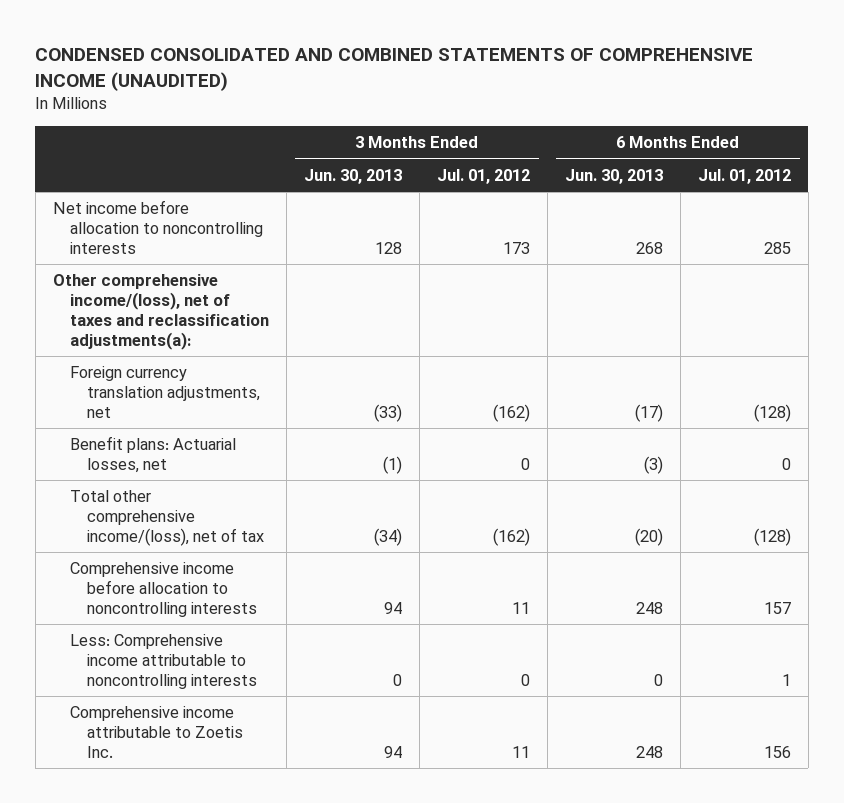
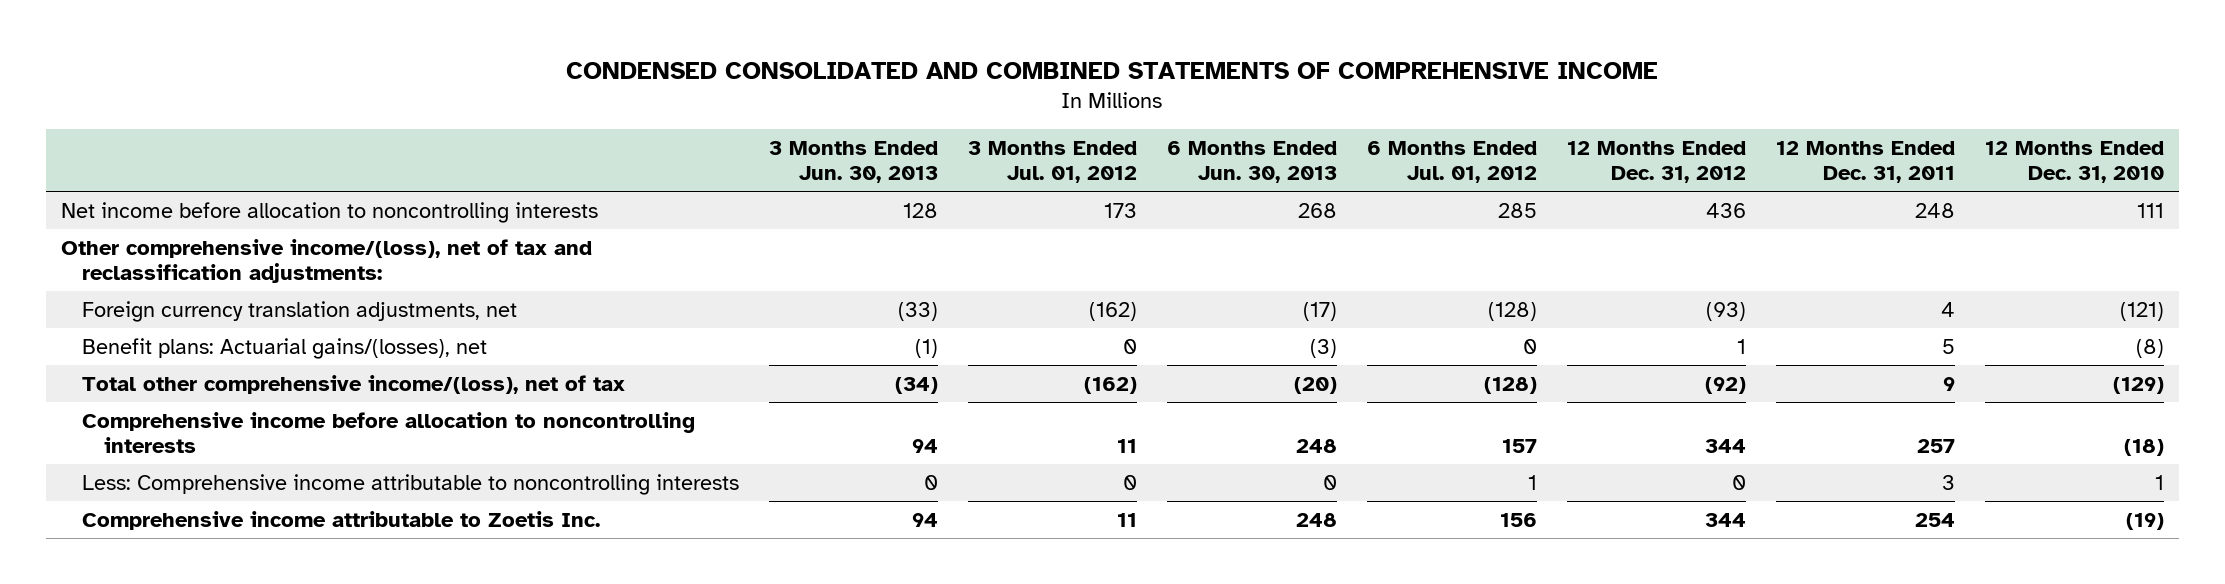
[35,48,754,91] CONDENSED CONSOLIDATED AND COMBINED STATEMENTS OF COMPREHENSIVE INCOME (UNAUDITED) -> [566,61,1659,79] CONDENSED CONSOLIDATED AND COMBINED STATEMENTS OF COMPREHENSIVE INCOME
none -> [1567,140,1747,184] 12 Months Ended Dec. 31, 2012
none -> [1776,140,1956,184] 12 Months Ended Dec. 31, 2011
none -> [1985,140,2165,184] 12 Months Ended Dec. 31, 2010
[52,274,270,350] Other comprehensive income/(loss), net of taxes and reclassification adjustments(a): -> [60,238,592,284] Other comprehensive income/(loss), net of tax and reclassification adjustments:
[70,436,237,474] Benefit plans: Actuarial losses, net -> [82,337,488,359] Benefit plans: Actuarial gains/(losses), net

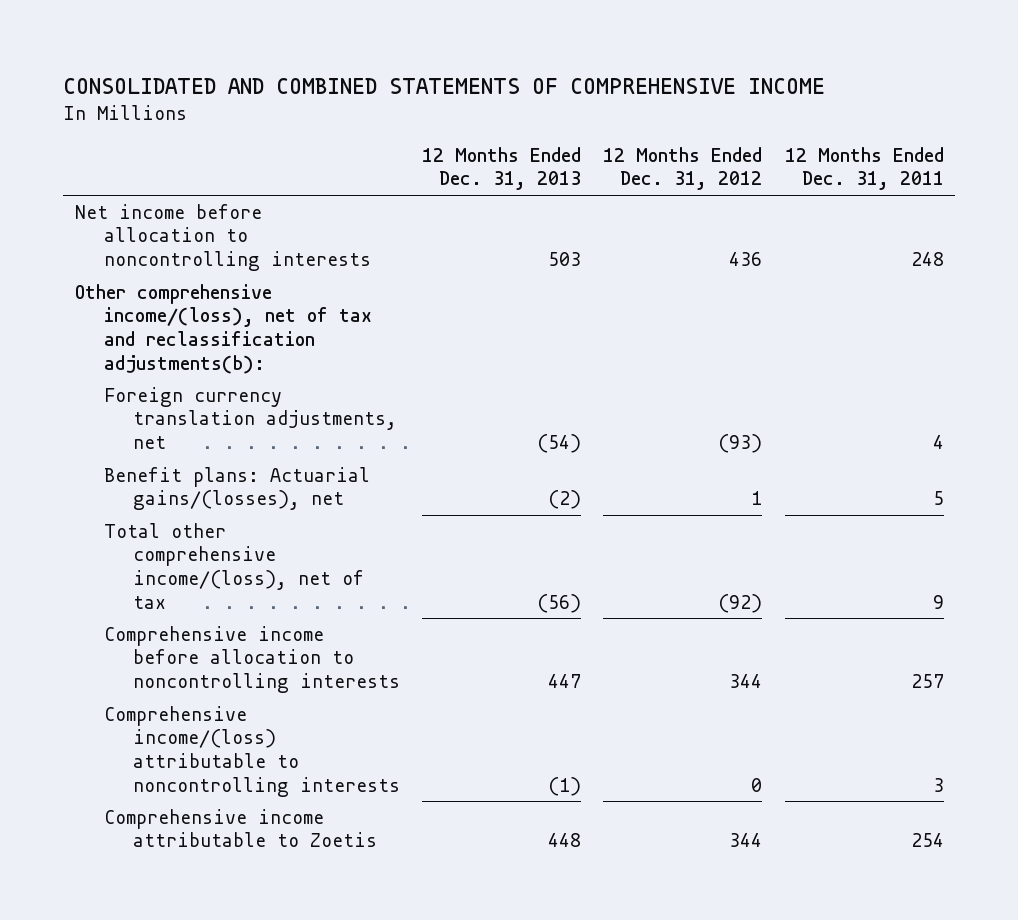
[566,61,1659,79] CONDENSED CONSOLIDATED AND COMBINED STATEMENTS OF COMPREHENSIVE INCOME -> [63,77,826,94] CONSOLIDATED AND COMBINED STATEMENTS OF COMPREHENSIVE INCOME
[769,140,939,184] 3 Months Ended Jun. 30, 2013 -> none
[968,140,1138,184] 3 Months Ended Jul. 01, 2012 -> none
[1167,140,1338,184] 6 Months Ended Jun. 30, 2013 -> none
[1367,140,1538,184] 6 Months Ended Jul. 01, 2012 -> none
[1985,140,2165,184] 12 Months Ended Dec. 31, 2010 -> none
none -> [422,146,582,191] 12 Months Ended Dec. 31, 2013
[60,238,592,284] Other comprehensive income/(loss), net of tax and reclassification adjustments: -> [74,283,372,374] Other comprehensive income/(loss), net of tax and reclassification adjustments(b):
[82,473,740,495] Less: Comprehensive income attributable to noncontrolling interests -> [103,705,401,797] Comprehensive income/(loss) attributable to noncontrolling interests
[82,510,601,530] Comprehensive income attributable to Zoetis Inc. -> [103,808,378,848] Comprehensive income attributable to Zoetis

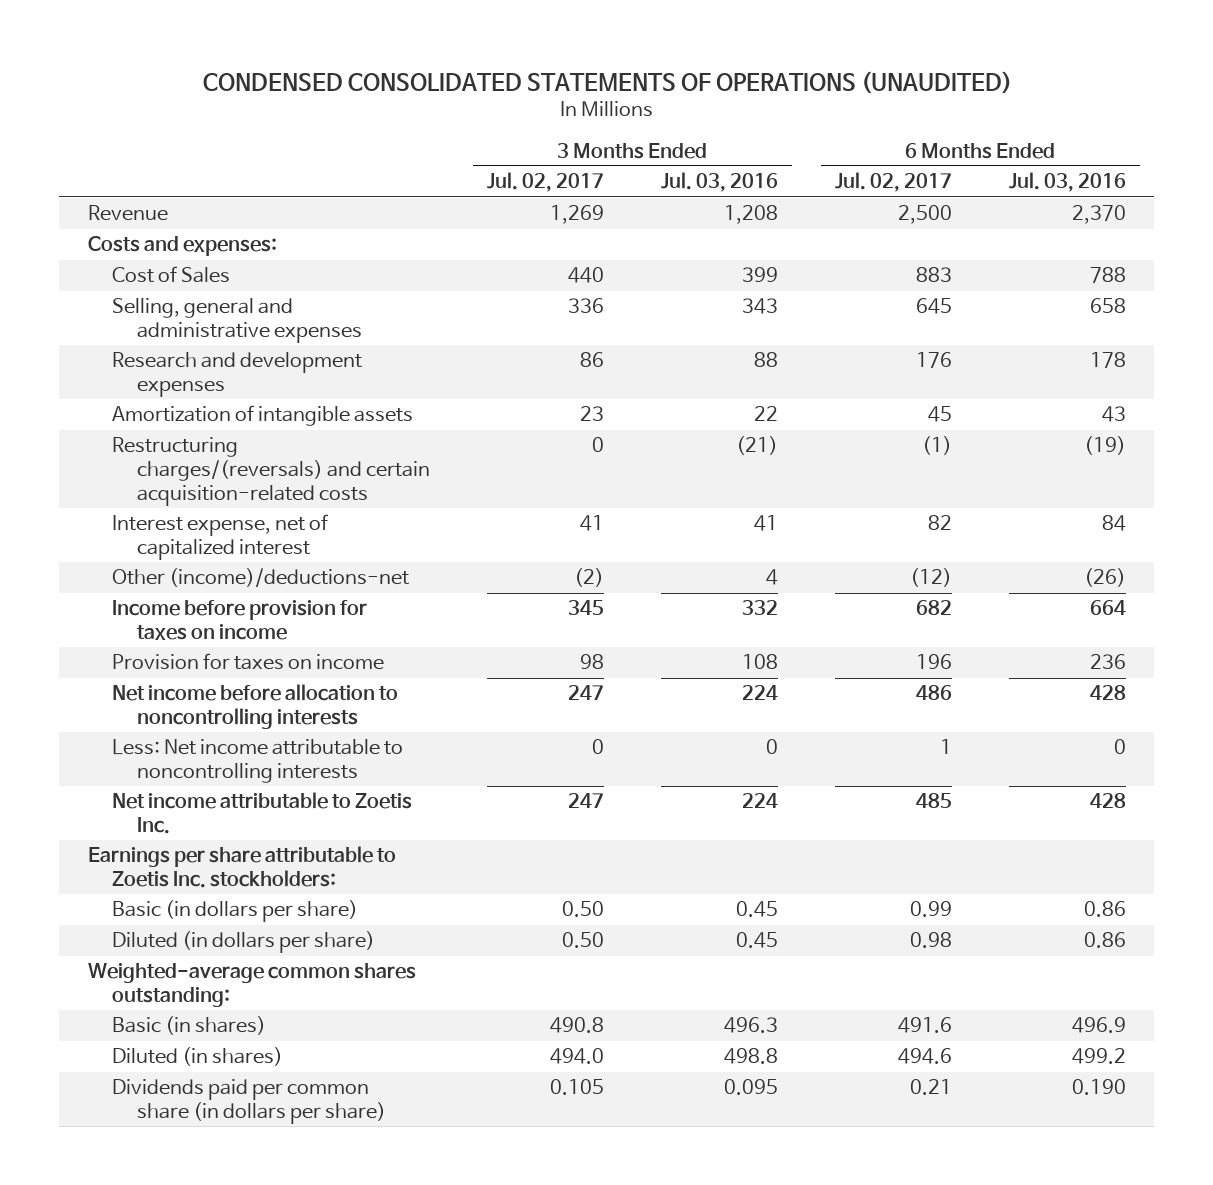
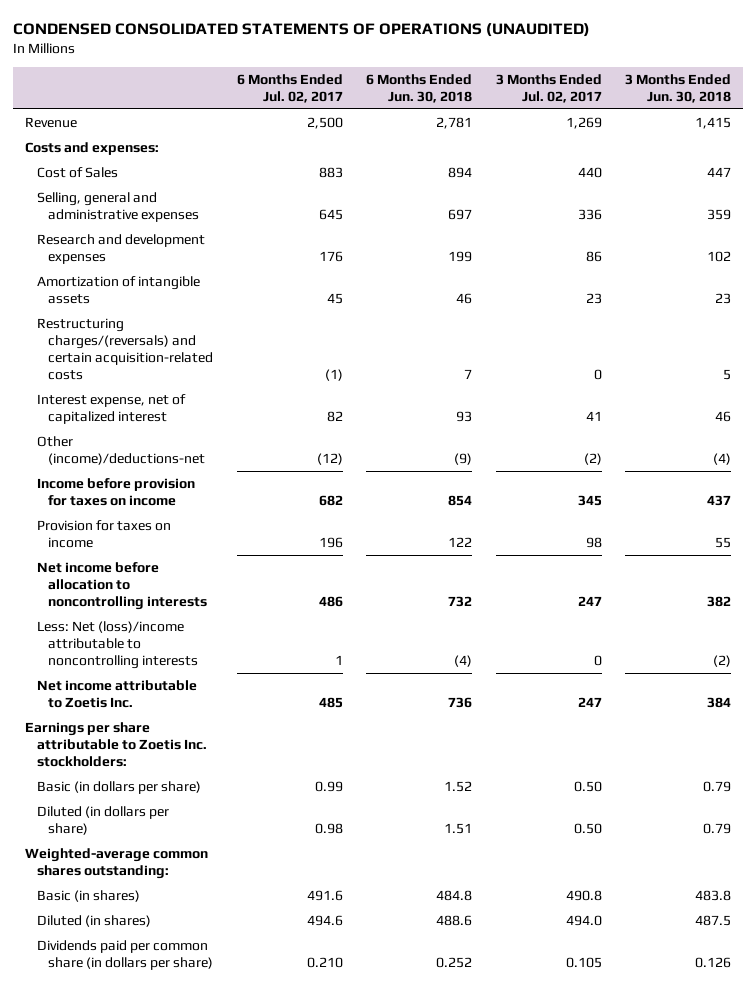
[660,172,778,193] Jul. 03, 2016 -> none
[1008,172,1126,193] Jul. 03, 2016 -> none
none -> [366,73,473,103] 6 Months Ended Jun. 30, 2018
none -> [625,73,732,103] 3 Months Ended Jun. 30, 2018
[112,739,404,783] Less: Net income attributable to noncontrolling interests -> [36,620,199,669] Less: Net (loss)/income attributable to noncontrolling interests
[909,1079,952,1096] 0.21 -> [306,956,343,968] 0.210

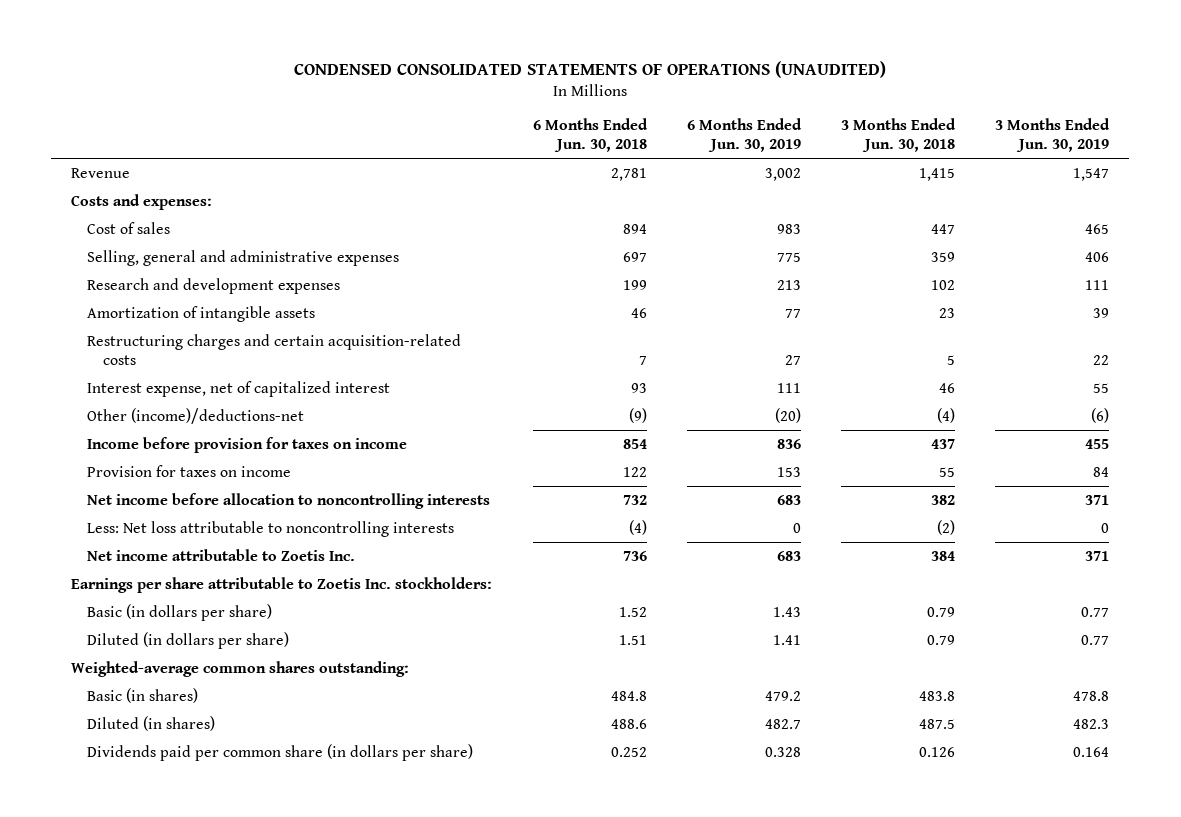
[236,73,343,103] 6 Months Ended Jul. 02, 2017 -> none
[495,73,602,103] 3 Months Ended Jul. 02, 2017 -> none
none -> [686,117,802,153] 6 Months Ended Jun. 30, 2019
none -> [995,117,1111,153] 3 Months Ended Jun. 30, 2019
[36,166,118,178] Cost of Sales -> [87,221,171,234] Cost of sales
[36,317,214,380] Restructuring charges/(reversals) and certain acquisition-related costs -> [87,333,462,365] Restructuring charges and certain acquisition-related costs
[36,620,199,669] Less: Net (loss)/income attributable to noncontrolling interests -> [87,520,455,537] Less: Net loss attributable to noncontrolling interests

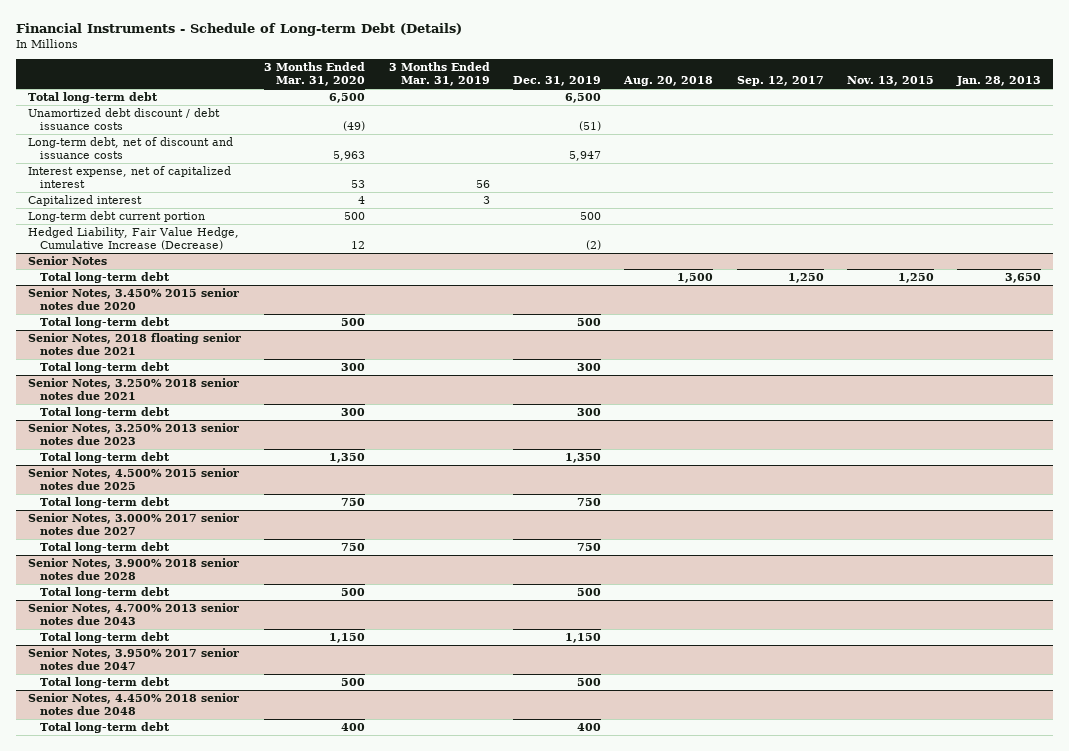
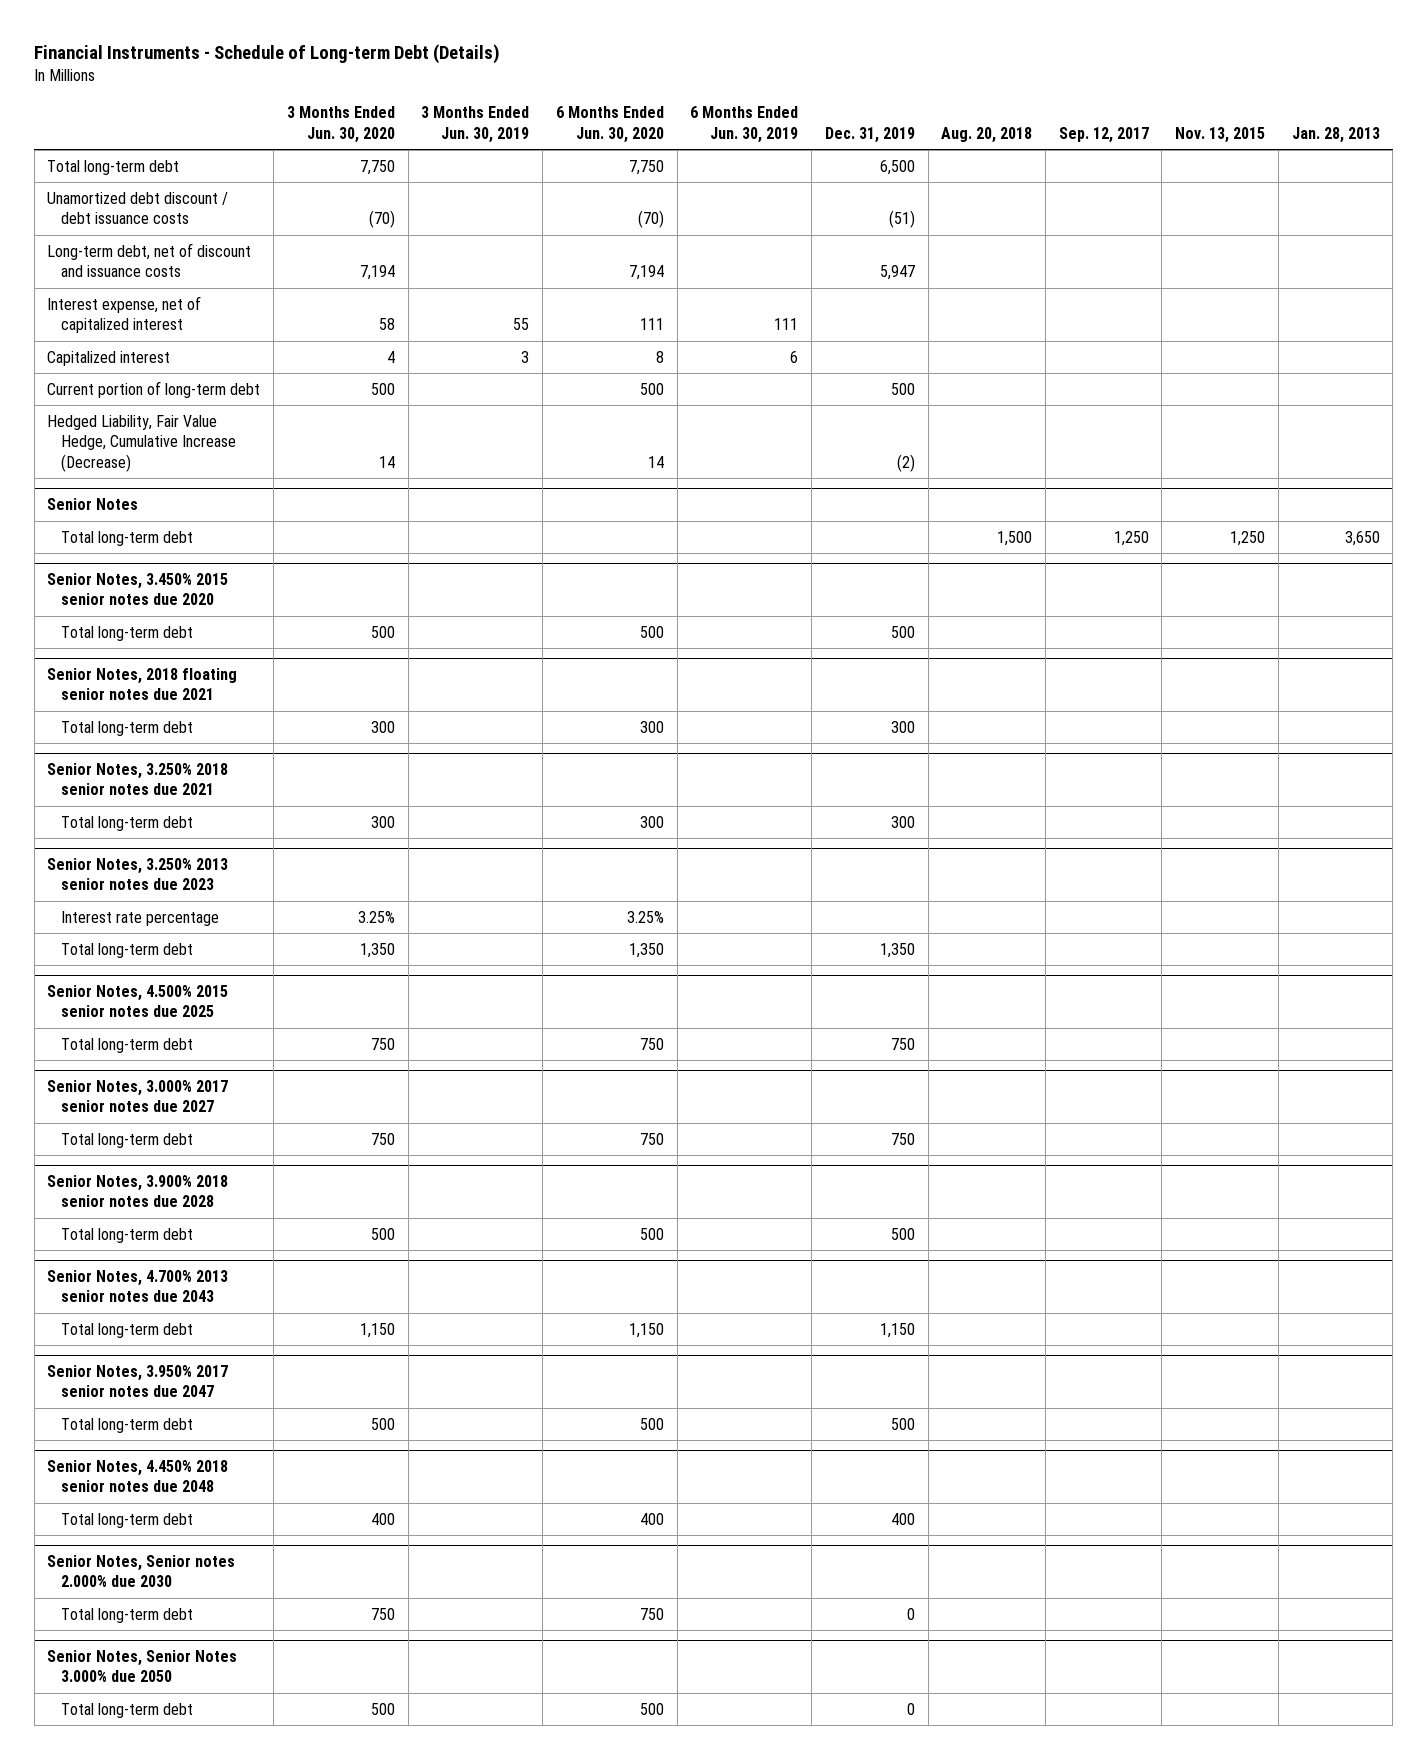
[264,62,366,87] 3 Months Ended Mar. 31, 2020 -> none
[388,62,490,87] 3 Months Ended Mar. 31, 2019 -> none
none -> [286,106,395,143] 3 Months Ended Jun. 30, 2020
none -> [421,106,530,143] 3 Months Ended Jun. 30, 2019
none -> [555,106,664,143] 6 Months Ended Jun. 30, 2020
none -> [690,106,799,143] 6 Months Ended Jun. 30, 2019
[27,211,205,223] Long-term debt current portion -> [47,380,261,398] Current portion of long-term debt
none -> [61,910,220,926] Interest rate percentage
none -> [47,1555,236,1588] Senior Notes, Senior notes 2.000% due 2030
none -> [61,1607,194,1623] Total long-term debt
none -> [47,1650,238,1683] Senior Notes, Senior Notes 3.000% due 2050
none -> [61,1702,194,1718] Total long-term debt

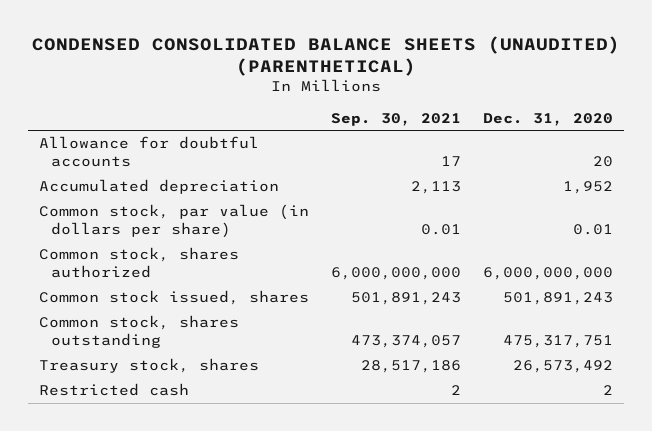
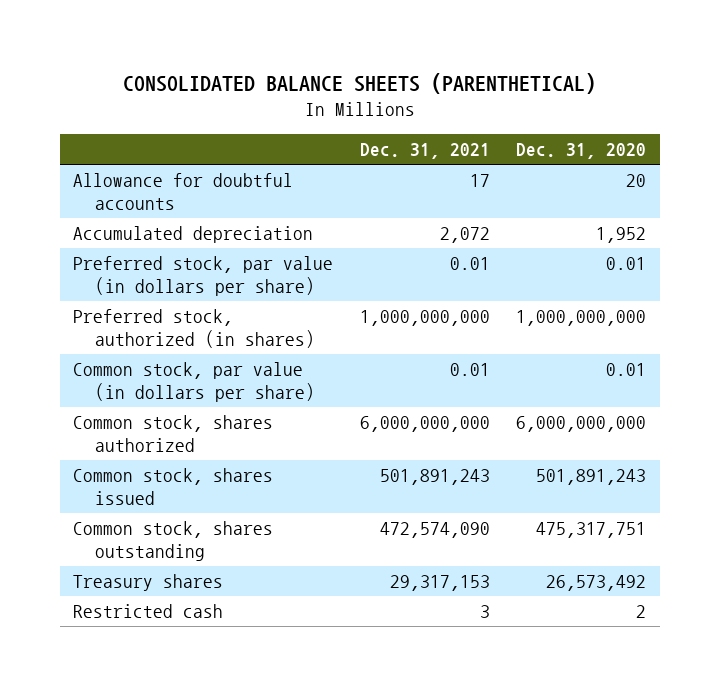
[31,35,620,76] CONDENSED CONSOLIDATED BALANCE SHEETS (UNAUDITED) (PARENTHETICAL) -> [122,72,596,94] CONSOLIDATED BALANCE SHEETS (PARENTHETICAL)
[330,112,461,126] Sep. 30, 2021 -> none
none -> [359,143,490,160] Dec. 31, 2021
none -> [73,256,334,296] Preferred stock, par value (in dollars per share)
none -> [73,309,315,348] Preferred stock, authorized (in shares)
[38,290,309,306] Common stock issued, shares -> [73,468,274,505] Common stock, shares issued
[38,358,259,374] Treasury stock, shares -> [73,574,224,592] Treasury shares

